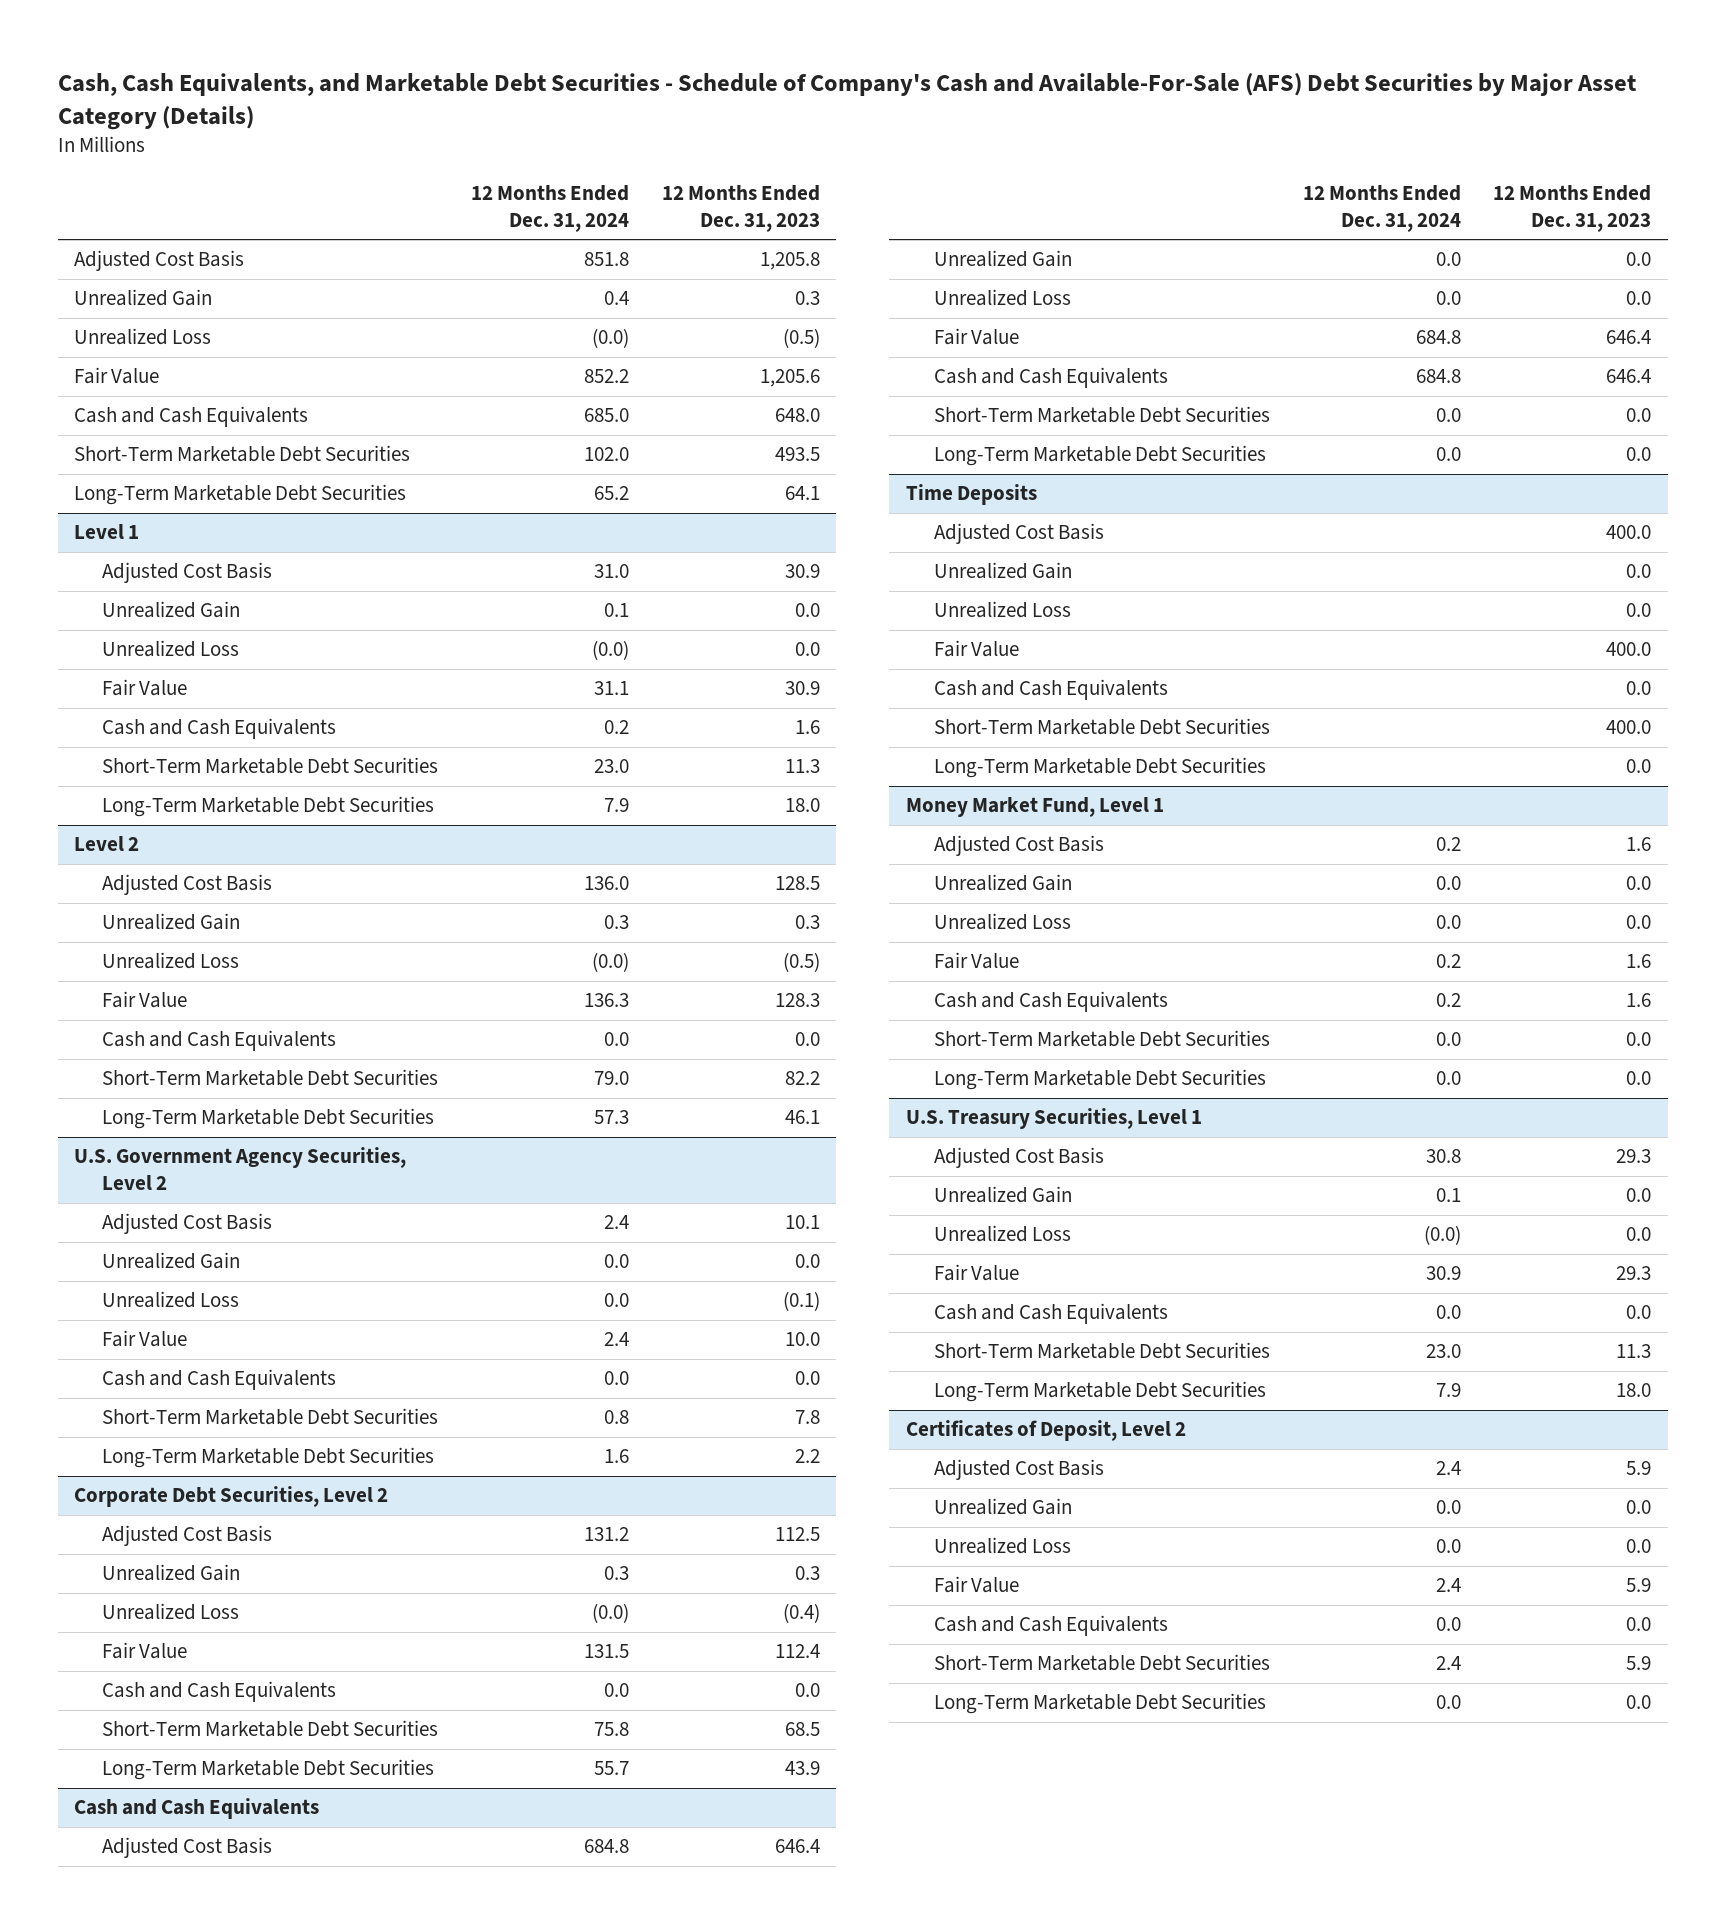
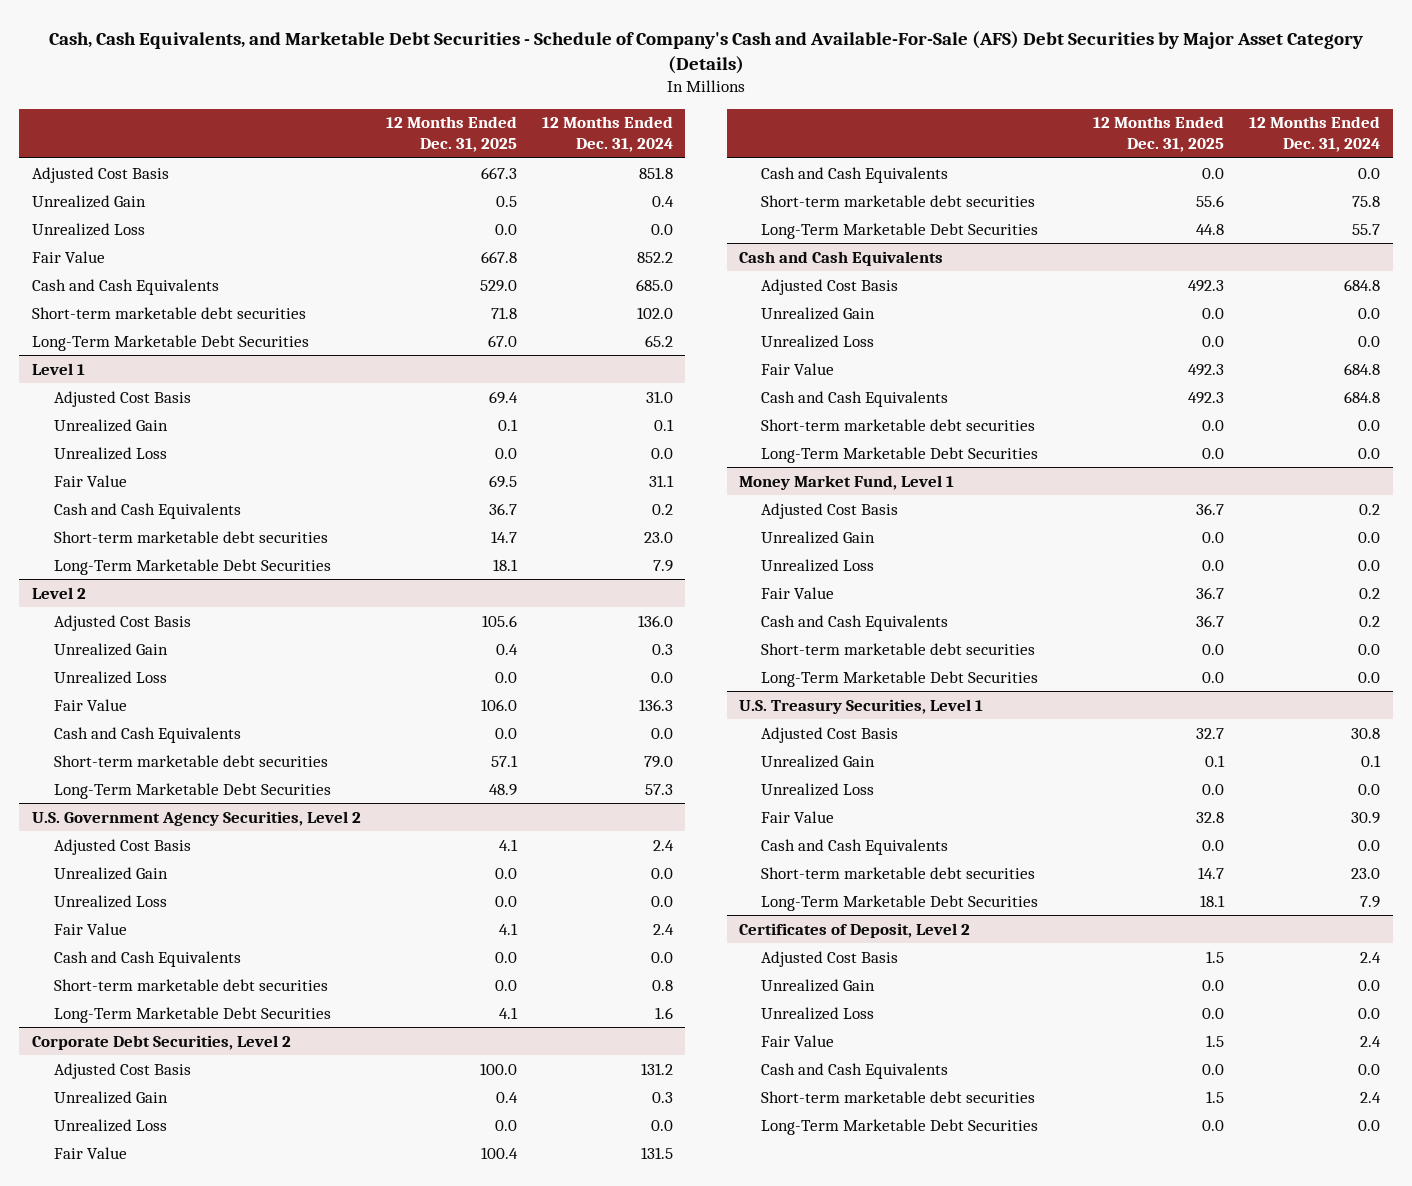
[661,184,820,232] 12 Months Ended Dec. 31, 2023 -> none
none -> [385,116,517,153] 12 Months Ended Dec. 31, 2025
[592,328,630,349] (0.0) -> [650,223,673,235] 0.0
[74,445,411,463] Short-Term Marketable Debt Securities -> [31,306,306,319] Short-term marketable debt securities
[592,640,630,661] (0.0) -> [650,447,673,459] 0.0
[102,757,439,775] Short-Term Marketable Debt Securities -> [53,530,328,543] Short-term marketable debt securities
[592,952,630,973] (0.0) -> [650,671,673,683] 0.0
[102,1069,439,1087] Short-Term Marketable Debt Securities -> [53,754,328,767] Short-term marketable debt securities
[102,1408,439,1426] Short-Term Marketable Debt Securities -> [53,978,328,991] Short-term marketable debt securities
[592,1603,630,1624] (0.0) -> [650,1119,673,1131] 0.0
[102,1720,439,1738] Short-Term Marketable Debt Securities -> [761,194,1036,207] Short-term marketable debt securities
[933,406,1270,424] Short-Term Marketable Debt Securities -> [761,418,1036,431] Short-term marketable debt securities
[905,484,1037,506] Time Deposits -> none
[933,523,1104,545] Adjusted Cost Basis -> none
[933,562,1072,580] Unrealized Gain -> none
[933,601,1071,619] Unrealized Loss -> none
[933,640,1019,658] Fair Value -> none
[933,679,1168,701] Cash and Cash Equivalents -> none
[933,718,1270,736] Short-Term Marketable Debt Securities -> none
[933,757,1266,779] Long-Term Marketable Debt Securities -> none
[933,1030,1270,1048] Short-Term Marketable Debt Securities -> [761,642,1036,655] Short-term marketable debt securities
[1423,1225,1461,1246] (0.0) -> [1358,783,1381,795] 0.0
[933,1342,1270,1360] Short-Term Marketable Debt Securities -> [761,866,1036,879] Short-term marketable debt securities
[933,1654,1270,1672] Short-Term Marketable Debt Securities -> [761,1090,1036,1103] Short-term marketable debt securities

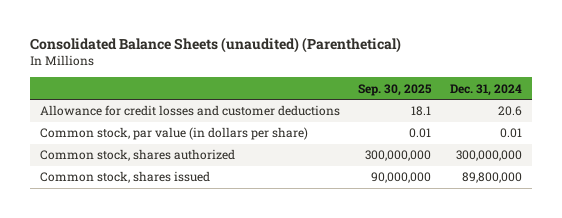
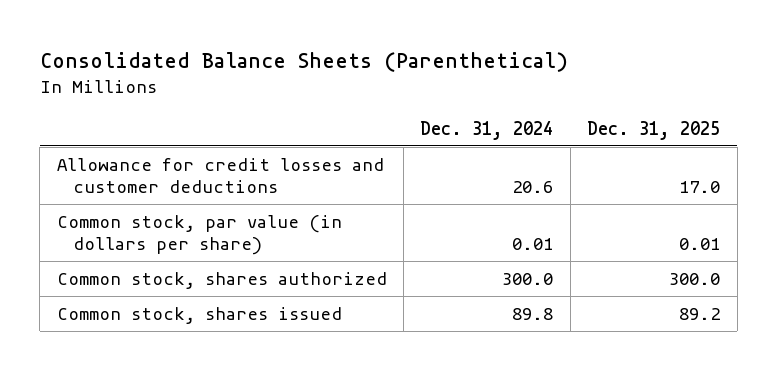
[30,37,402,54] Consolidated Balance Sheets (unaudited) (Parenthetical) -> [39,52,568,73] Consolidated Balance Sheets (Parenthetical)
[358,83,433,96] Sep. 30, 2025 -> none
none -> [587,120,721,140] Dec. 31, 2025
[456,150,523,162] 300,000,000 -> [502,272,554,285] 300.0
[462,172,523,184] 89,800,000 -> [512,307,554,320] 89.8

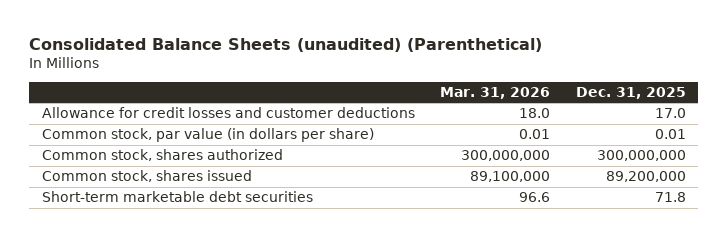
[39,52,568,73] Consolidated Balance Sheets (Parenthetical) -> [29,37,543,52] Consolidated Balance Sheets (unaudited) (Parenthetical)
[420,120,554,140] Dec. 31, 2024 -> none
none -> [440,86,551,99] Mar. 31, 2026
[669,272,721,285] 300.0 -> [596,150,686,162] 300,000,000
[679,307,721,320] 89.2 -> [605,171,686,183] 89,200,000
none -> [41,191,313,203] Short-term marketable debt securities

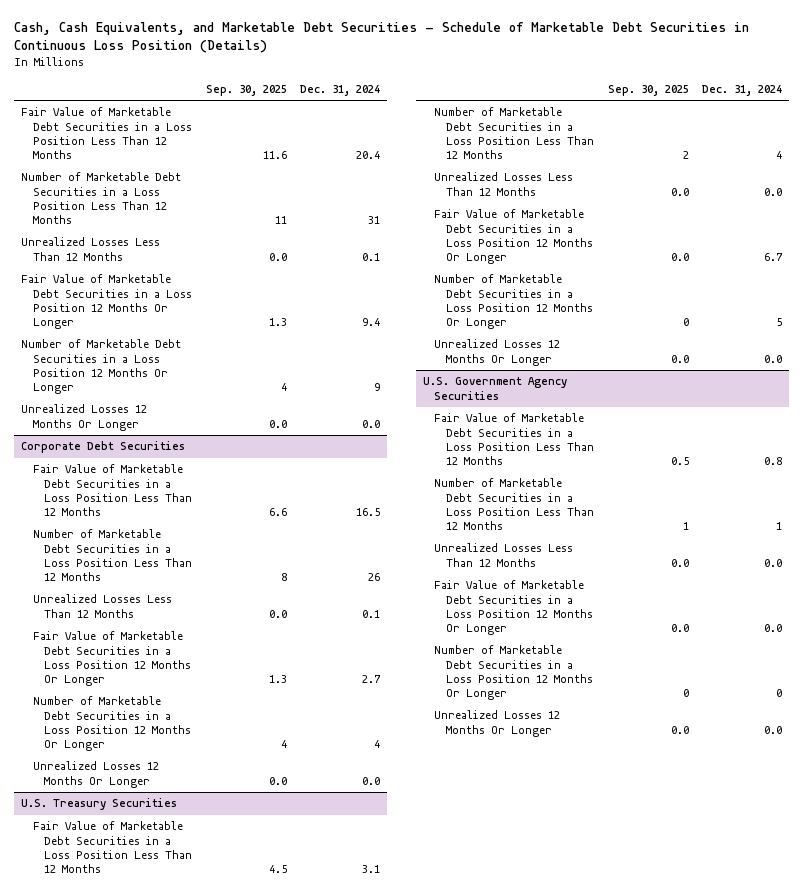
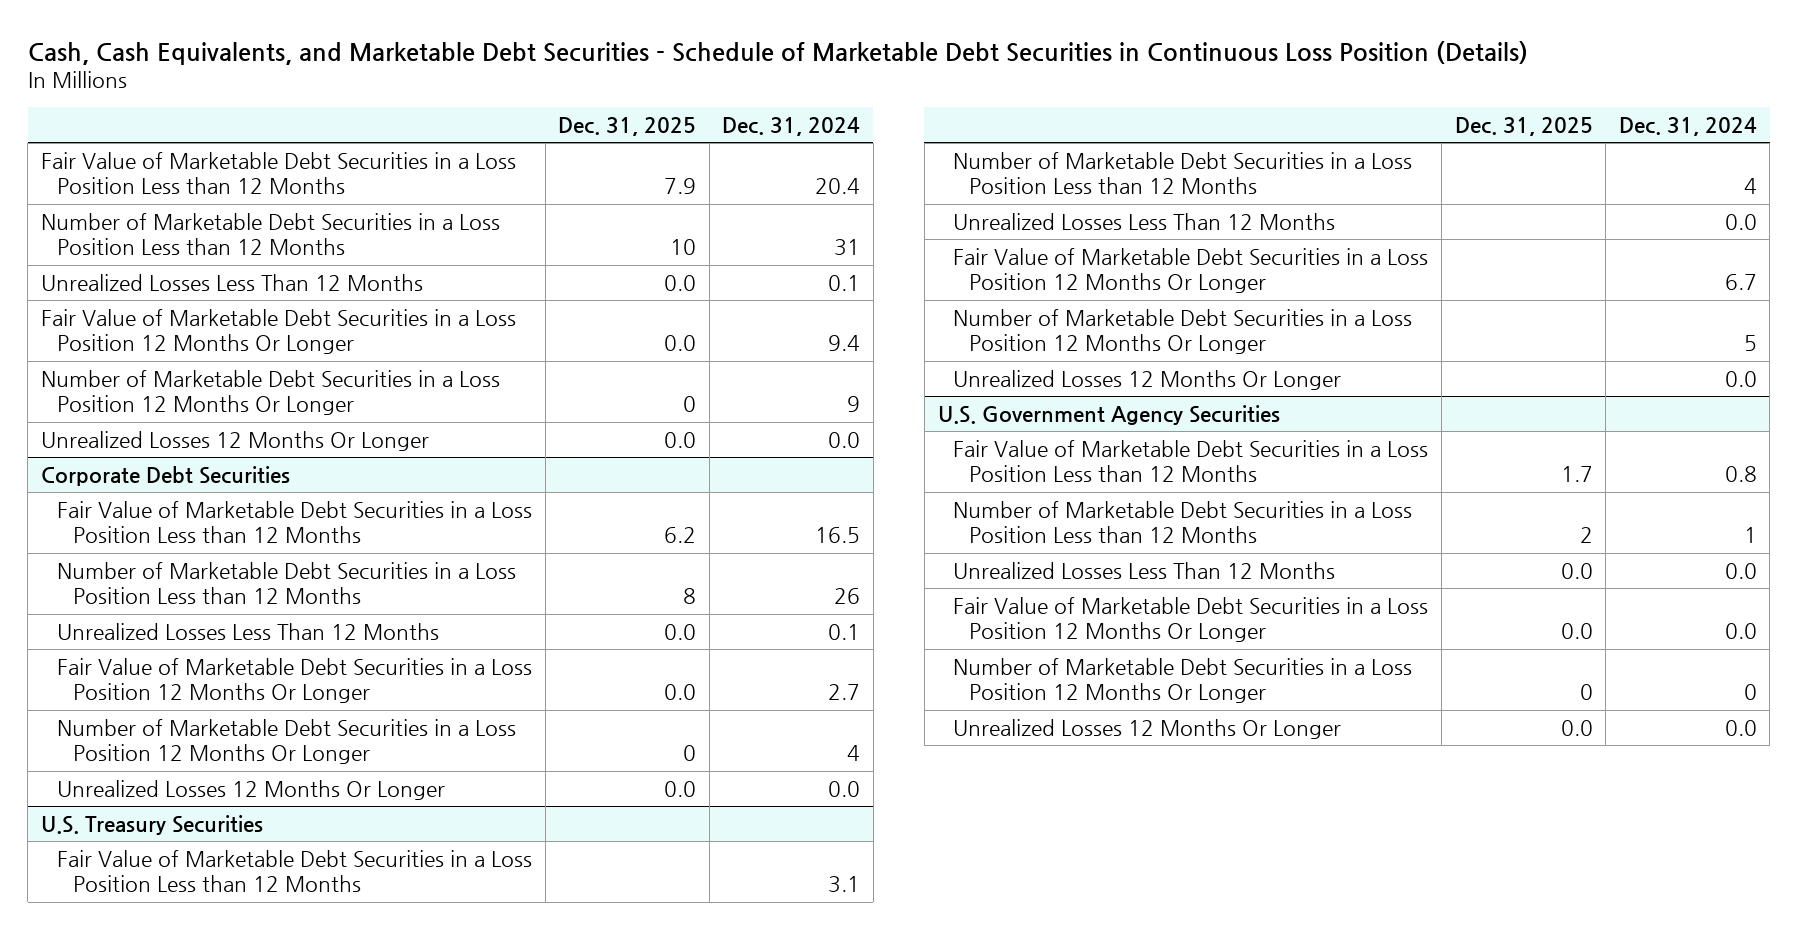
[205,85,287,97] Sep. 30, 2025 -> none
none -> [558,117,697,137] Dec. 31, 2025
[21,107,192,160] Fair Value of Marketable Debt Securities in a Loss Position Less Than 12 Months -> [41,151,517,195] Fair Value of Marketable Debt Securities in a Loss Position Less than 12 Months
[21,172,182,225] Number of Marketable Debt Securities in a Loss Position Less Than 12 Months -> [41,212,501,256] Number of Marketable Debt Securities in a Loss Position Less than 12 Months
[32,464,193,517] Fair Value of Marketable Debt Securities in a Loss Position Less Than 12 Months -> [56,500,532,544] Fair Value of Marketable Debt Securities in a Loss Position Less than 12 Months
[32,529,193,582] Number of Marketable Debt Securities in a Loss Position Less Than 12 Months -> [56,561,516,605] Number of Marketable Debt Securities in a Loss Position Less than 12 Months
[32,821,193,874] Fair Value of Marketable Debt Securities in a Loss Position Less Than 12 Months -> [56,849,532,893] Fair Value of Marketable Debt Securities in a Loss Position Less than 12 Months
[434,107,595,160] Number of Marketable Debt Securities in a Loss Position Less Than 12 Months -> [953,151,1413,195] Number of Marketable Debt Securities in a Loss Position Less than 12 Months
[434,413,595,466] Fair Value of Marketable Debt Securities in a Loss Position Less Than 12 Months -> [953,439,1429,483] Fair Value of Marketable Debt Securities in a Loss Position Less than 12 Months
[434,478,595,531] Number of Marketable Debt Securities in a Loss Position Less Than 12 Months -> [953,500,1413,544] Number of Marketable Debt Securities in a Loss Position Less than 12 Months

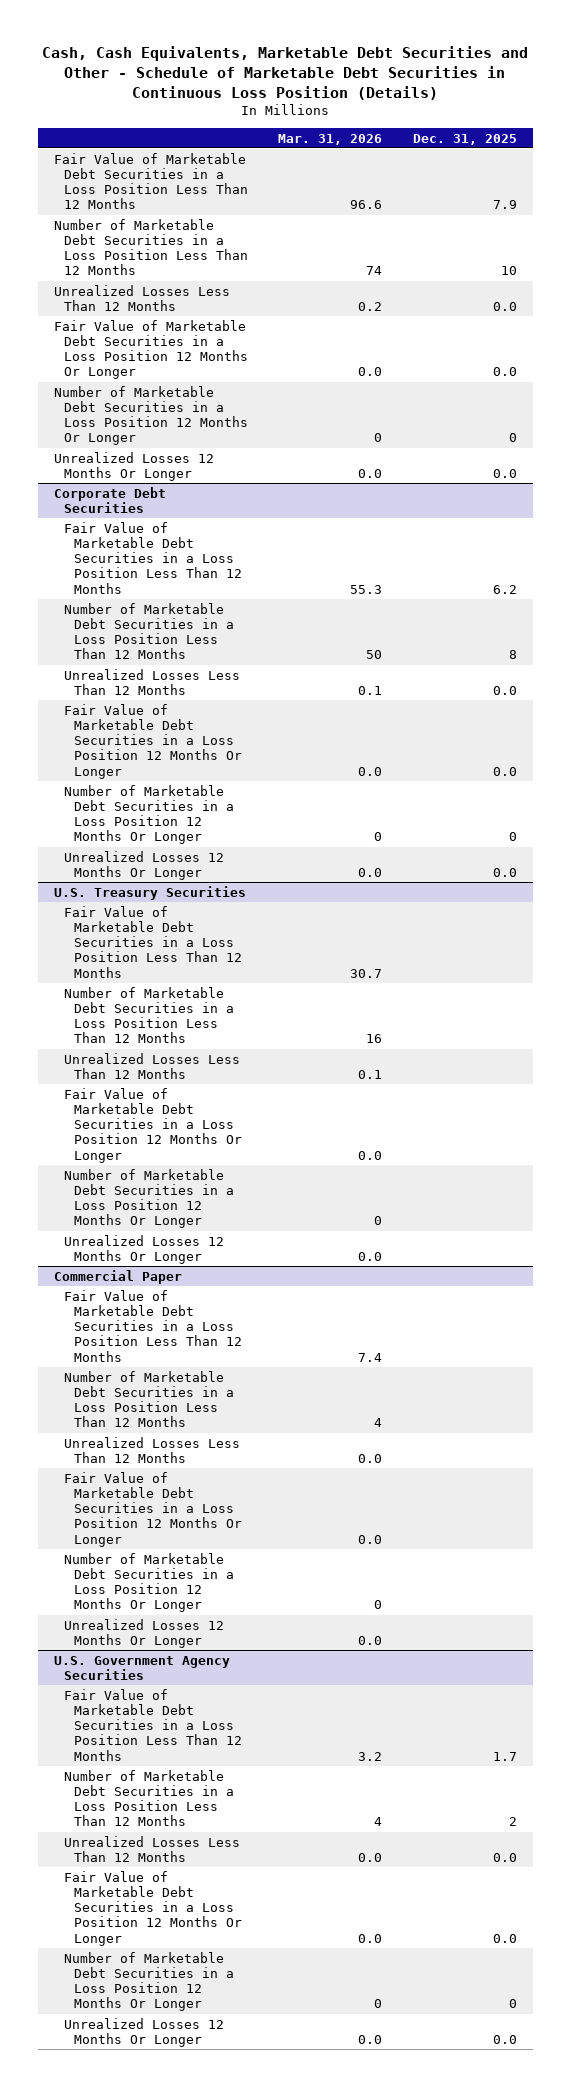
[27,40,1528,65] Cash, Cash Equivalents, and Marketable Debt Securities - Schedule of Marketable Debt Securities in Continuous Loss Position (Details) -> [42,46,529,101] Cash, Cash Equivalents, Marketable Debt Securities and Other - Schedule of Marketable Debt Securities in Continuous Loss Position (Details)
[722,117,861,137] Dec. 31, 2024 -> none
none -> [278,133,383,145] Mar. 31, 2026
[41,151,517,195] Fair Value of Marketable Debt Securities in a Loss Position Less than 12 Months -> [53,152,248,210] Fair Value of Marketable Debt Securities in a Loss Position Less Than 12 Months
[41,212,501,256] Number of Marketable Debt Securities in a Loss Position Less than 12 Months -> [53,218,248,276] Number of Marketable Debt Securities in a Loss Position Less Than 12 Months
[56,500,532,544] Fair Value of Marketable Debt Securities in a Loss Position Less than 12 Months -> [63,521,242,594] Fair Value of Marketable Debt Securities in a Loss Position Less Than 12 Months
[56,561,516,605] Number of Marketable Debt Securities in a Loss Position Less than 12 Months -> [63,602,234,660] Number of Marketable Debt Securities in a Loss Position Less Than 12 Months
[56,849,532,893] Fair Value of Marketable Debt Securities in a Loss Position Less than 12 Months -> [63,905,242,978] Fair Value of Marketable Debt Securities in a Loss Position Less Than 12 Months
[953,151,1413,195] Number of Marketable Debt Securities in a Loss Position Less than 12 Months -> [63,986,234,1044] Number of Marketable Debt Securities in a Loss Position Less Than 12 Months
none -> [53,1269,182,1284] Commercial Paper
none -> [63,1289,242,1362] Fair Value of Marketable Debt Securities in a Loss Position Less Than 12 Months
none -> [63,1370,234,1428] Number of Marketable Debt Securities in a Loss Position Less Than 12 Months
none -> [63,1436,240,1463] Unrealized Losses Less Than 12 Months
none -> [63,1471,242,1547] Fair Value of Marketable Debt Securities in a Loss Position 12 Months Or Longer
none -> [63,1552,234,1613] Number of Marketable Debt Securities in a Loss Position 12 Months Or Longer
none -> [63,1618,224,1648] Unrealized Losses 12 Months Or Longer
[953,439,1429,483] Fair Value of Marketable Debt Securities in a Loss Position Less than 12 Months -> [63,1688,242,1761] Fair Value of Marketable Debt Securities in a Loss Position Less Than 12 Months
[953,500,1413,544] Number of Marketable Debt Securities in a Loss Position Less than 12 Months -> [63,1769,234,1827] Number of Marketable Debt Securities in a Loss Position Less Than 12 Months

